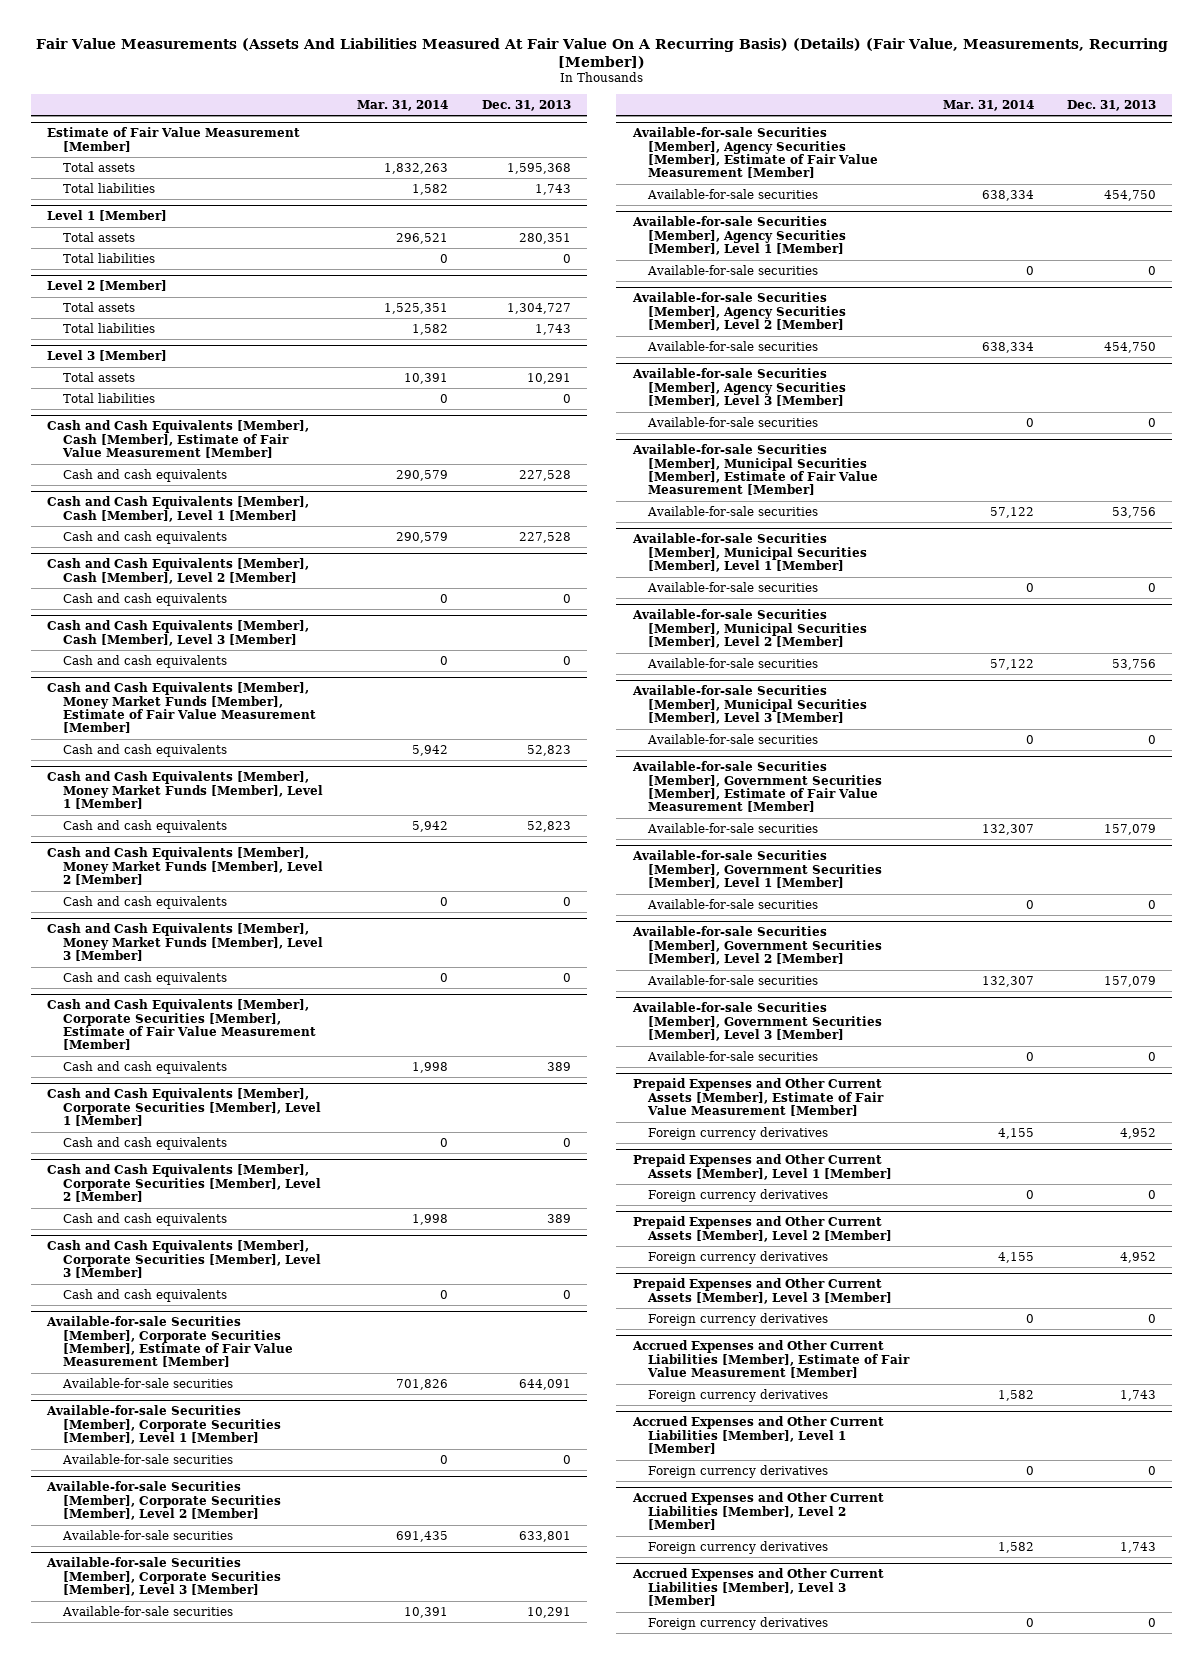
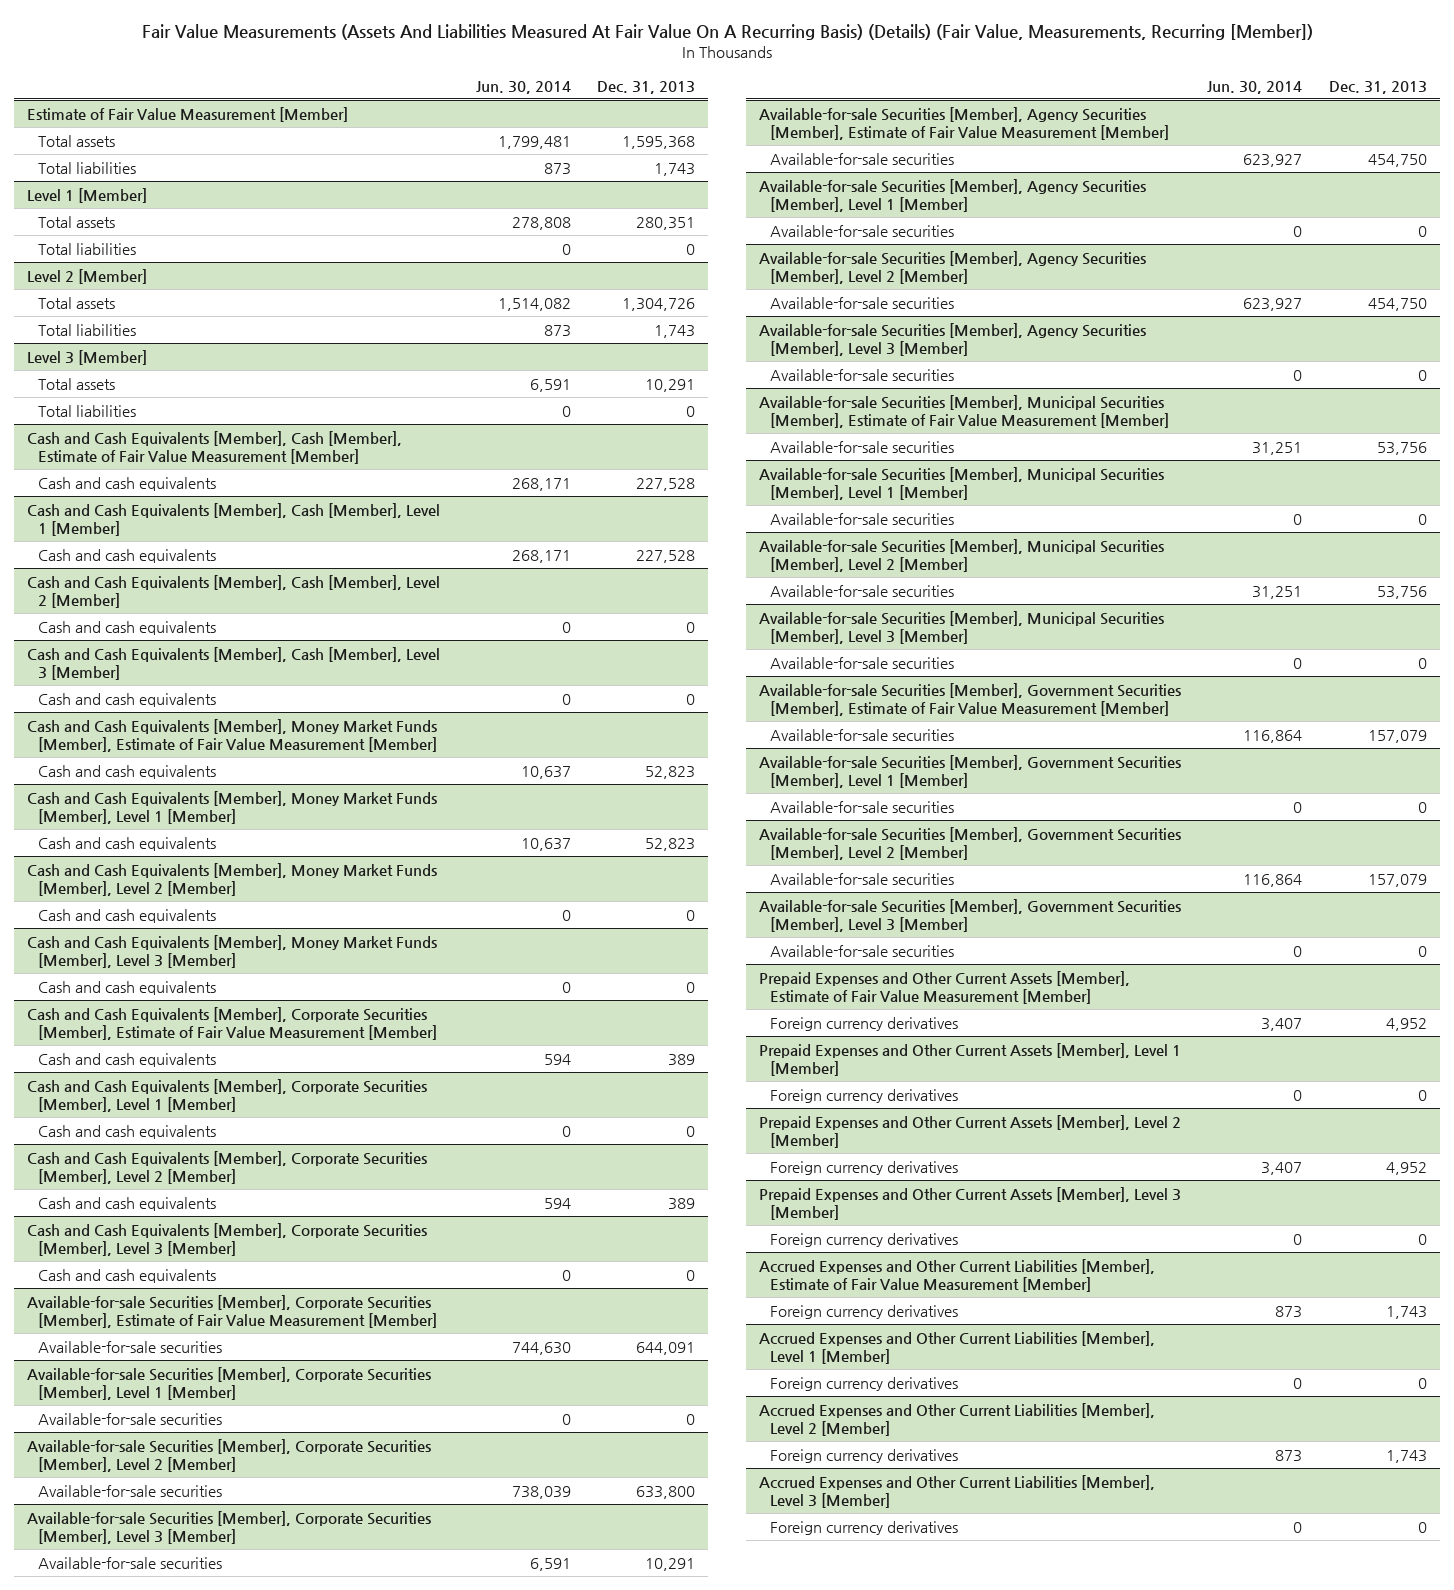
[357,99,449,111] Mar. 31, 2014 -> none
none -> [475,80,571,94] Jun. 30, 2014
[506,302,571,314] 1,304,727 -> [622,297,696,311] 1,304,726
[518,1530,571,1542] 633,801 -> [636,1485,696,1499] 633,800

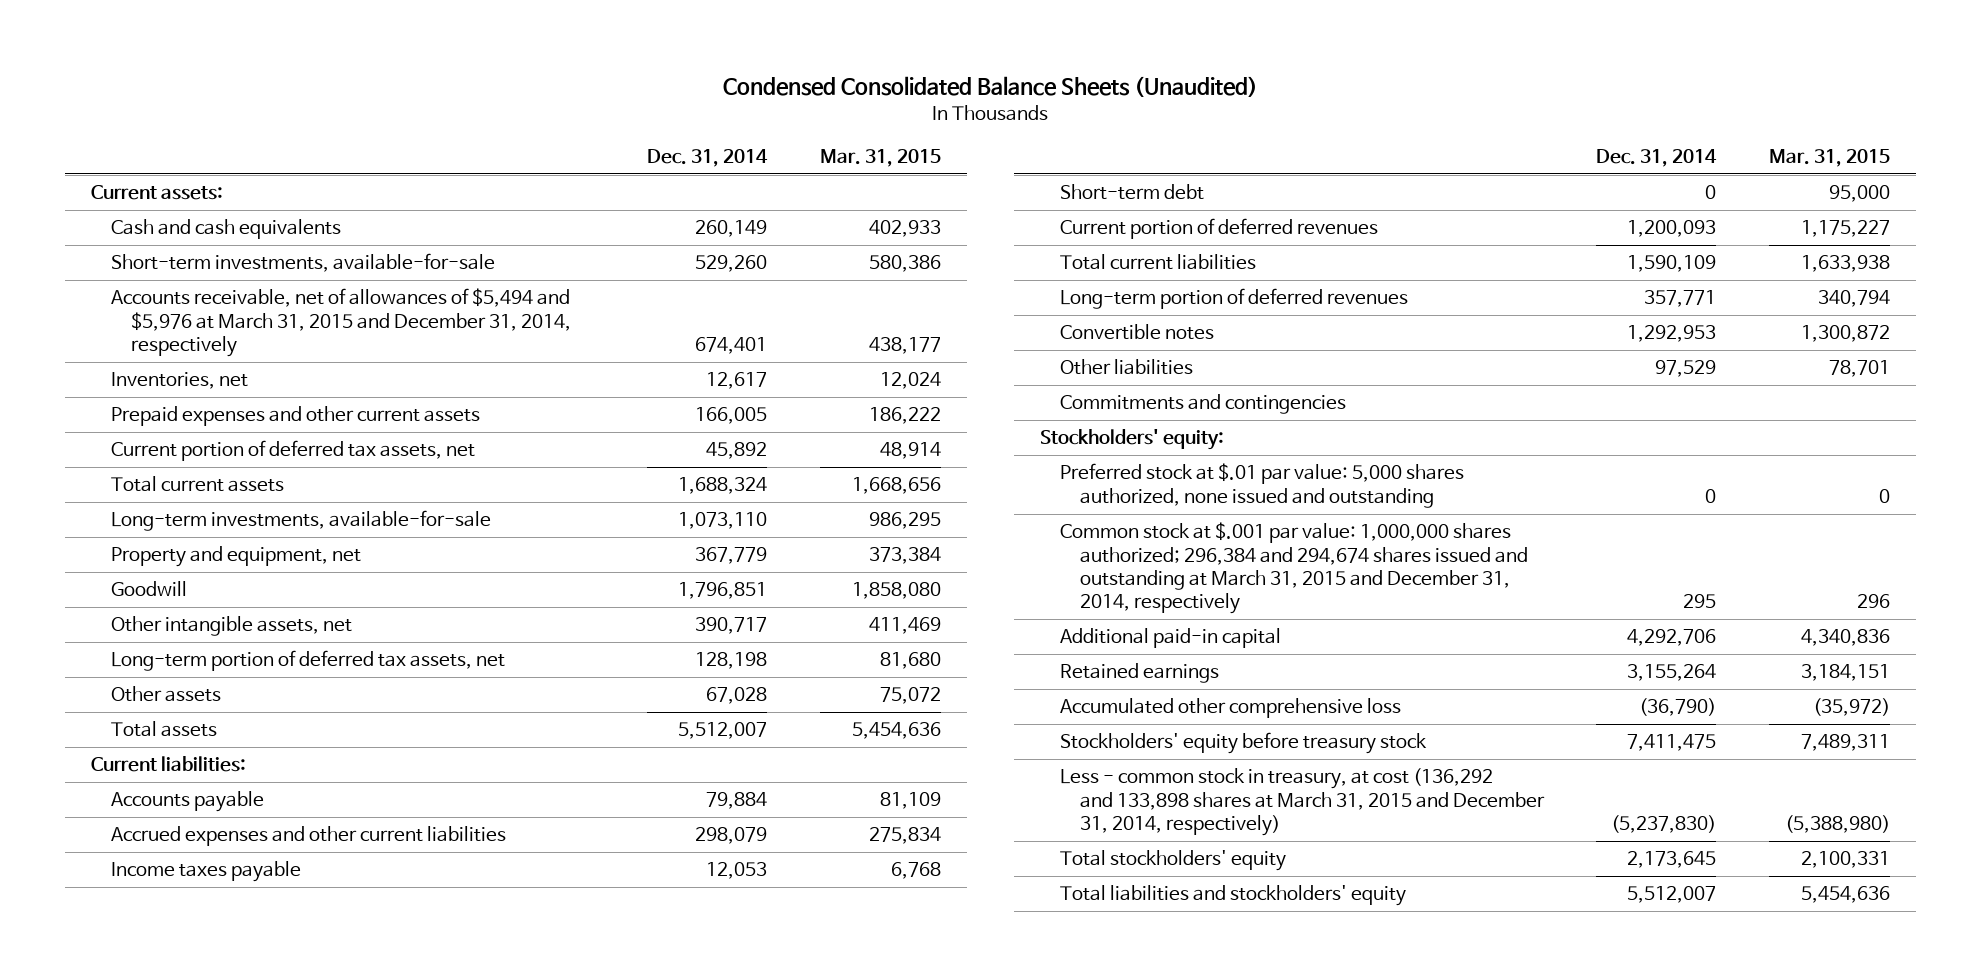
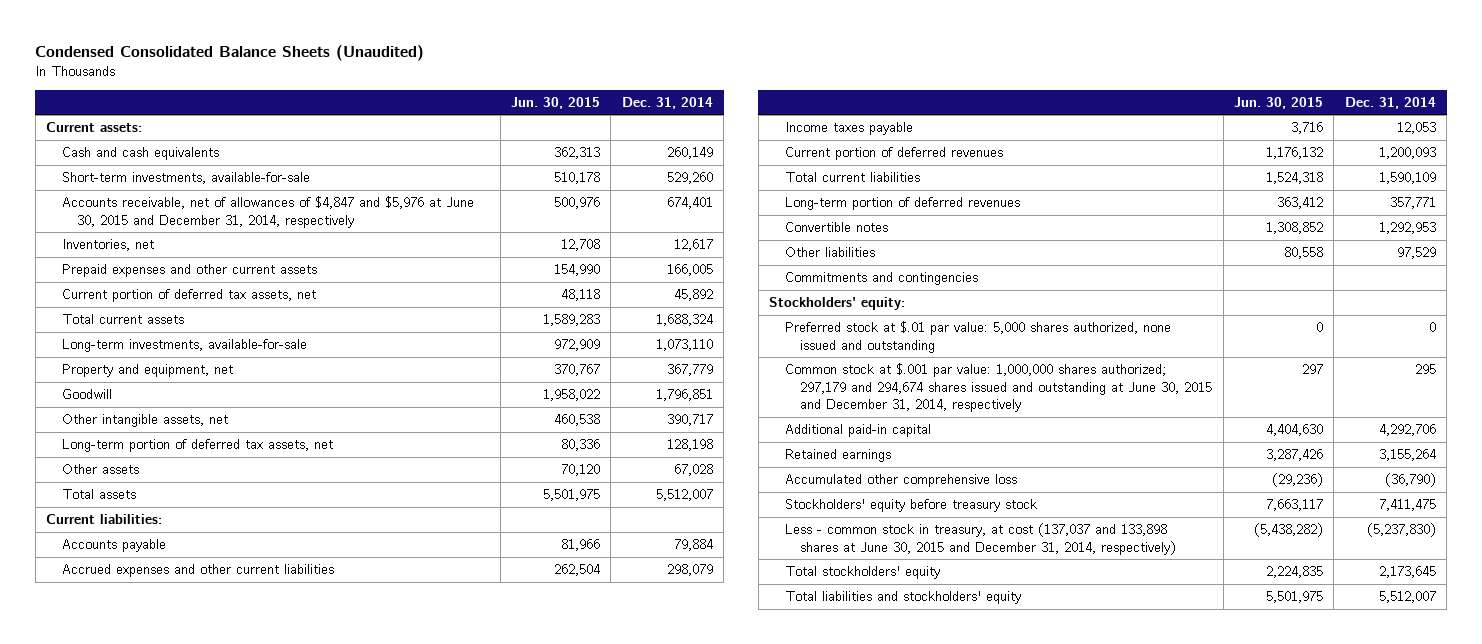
[819,149,941,168] Mar. 31, 2015 -> none
none -> [511,96,601,109] Jun. 30, 2015
[111,288,572,357] Accounts receivable, net of allowances of $5,494 and $5,976 at March 31, 2015 and December 31, 2014, respectively -> [61,196,474,228] Accounts receivable, net of allowances of $4,847 and $5,976 at June 30, 2015 and December 31, 2014, respectively
[1060,184,1205,201] Short-term debt -> none
[1060,522,1529,615] Common stock at $.001 par value: 1,000,000 shares authorized; 296,384 and 294,674 shares issued and outstanding at March 31, 2015 and December 31, 2014, respectively -> [784,363,1213,412] Common stock at $.001 par value: 1,000,000 shares authorized; 297,179 and 294,674 shares issued and outstanding at June 30, 2015 and December 31, 2014, respectively
[1060,768,1546,836] Less - common stock in treasury, at cost (136,292 and 133,898 shares at March 31, 2015 and December 31, 2014, respectively) -> [784,523,1177,555] Less - common stock in treasury, at cost (137,037 and 133,898 shares at June 30, 2015 and December 31, 2014, respectively)

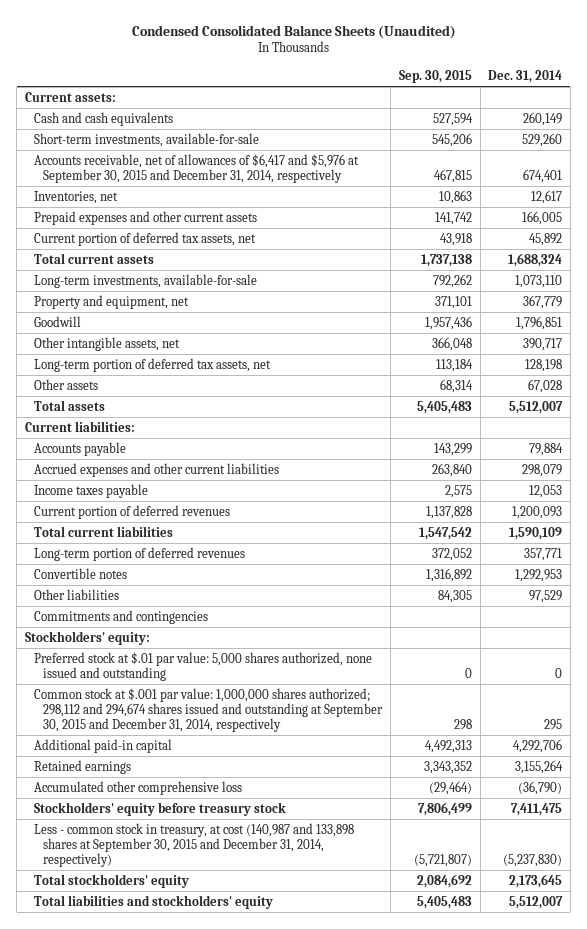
[511,96,601,109] Jun. 30, 2015 -> none
none -> [398,69,472,83] Sep. 30, 2015
[61,196,474,228] Accounts receivable, net of allowances of $4,847 and $5,976 at June 30, 2015 and December 31, 2014, respectively -> [34,153,360,183] Accounts receivable, net of allowances of $6,417 and $5,976 at September 30, 2015 and December 31, 2014, respectively
[784,363,1213,412] Common stock at $.001 par value: 1,000,000 shares authorized; 297,179 and 294,674 shares issued and outstanding at June 30, 2015 and December 31, 2014, respectively -> [34,687,384,732] Common stock at $.001 par value: 1,000,000 shares authorized; 298,112 and 294,674 shares issued and outstanding at September 30, 2015 and December 31, 2014, respectively
[784,523,1177,555] Less - common stock in treasury, at cost (137,037 and 133,898 shares at June 30, 2015 and December 31, 2014, respectively) -> [34,822,355,867] Less - common stock in treasury, at cost (140,987 and 133,898 shares at September 30, 2015 and December 31, 2014, respectively)

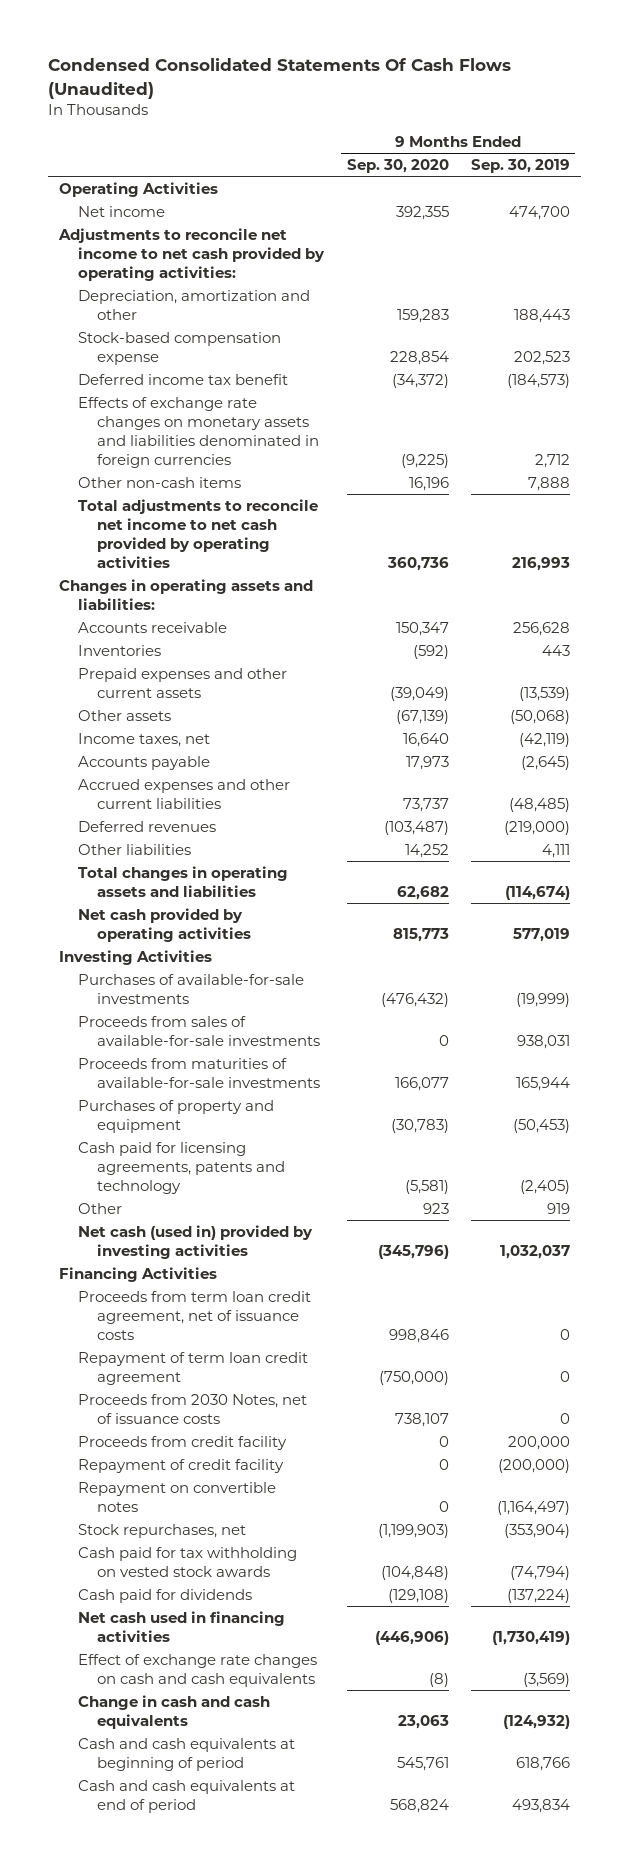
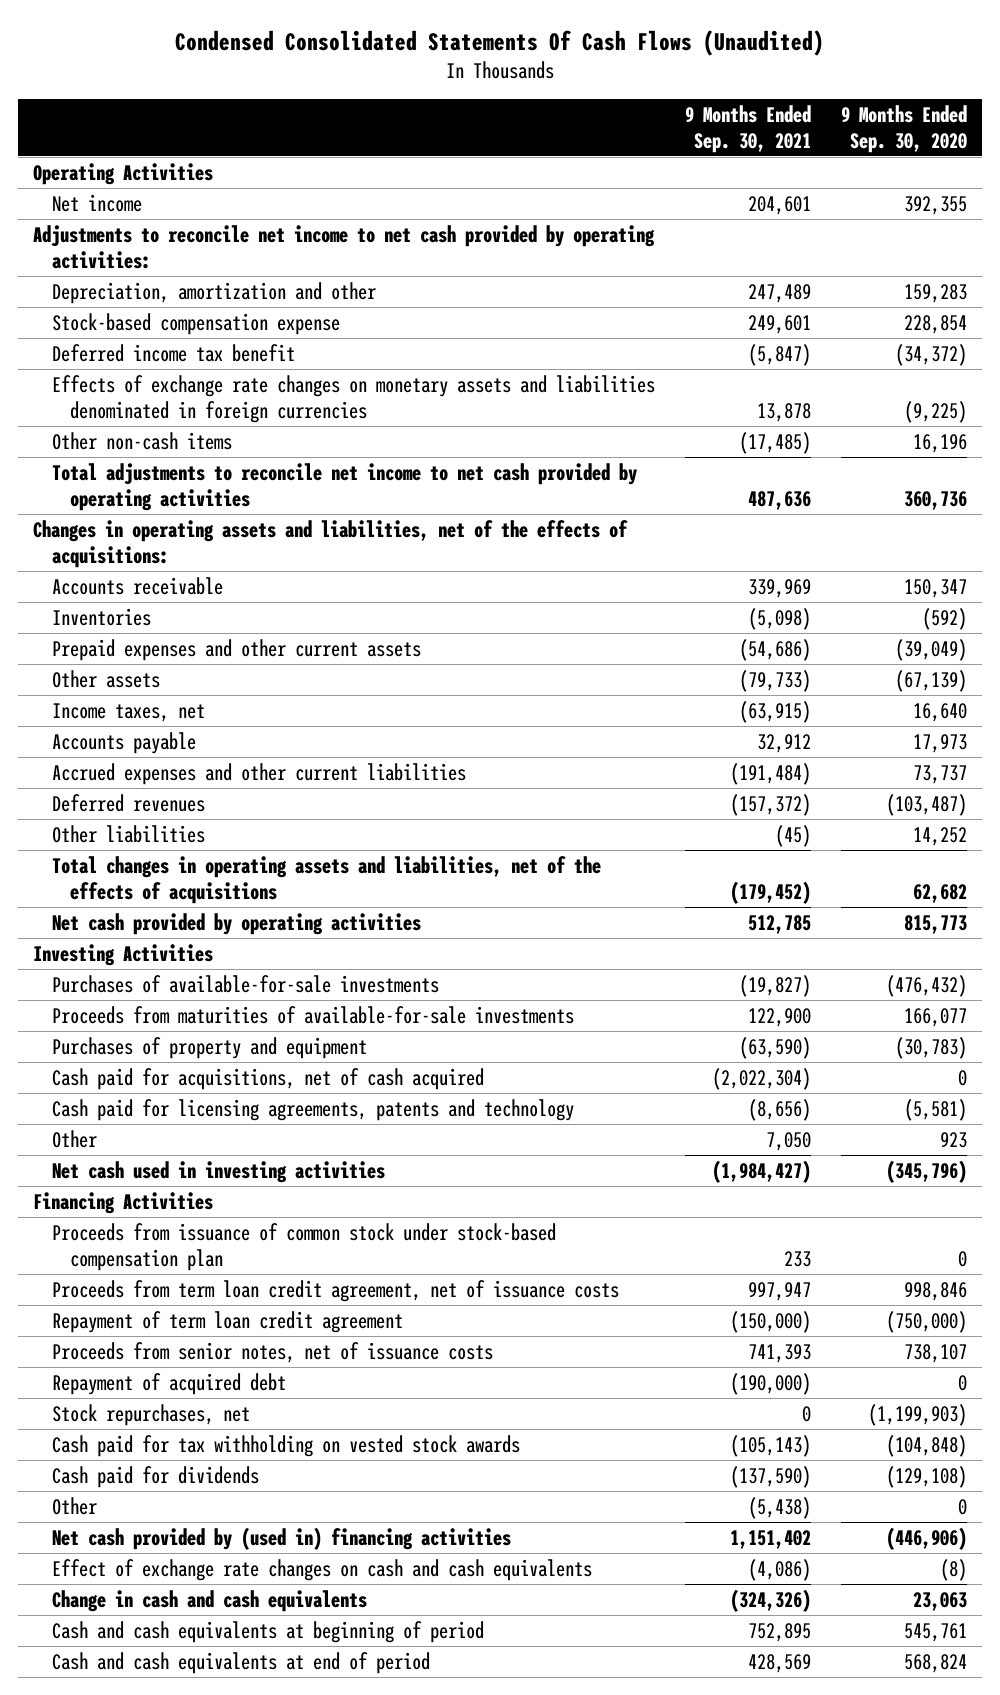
[470,158,570,173] Sep. 30, 2019 -> none
none -> [684,104,811,153] 9 Months Ended Sep. 30, 2021
[59,578,314,610] Changes in operating assets and liabilities: -> [33,519,629,568] Changes in operating assets and liabilities, net of the effects of acquisitions:
[78,865,289,897] Total changes in operating assets and liabilities -> [51,855,601,904] Total changes in operating assets and liabilities, net of the effects of acquisitions
[78,1015,321,1046] Proceeds from sales of available-for-sale investments -> none
none -> [51,1067,484,1090] Cash paid for acquisitions, net of cash acquired
[78,1224,314,1259] Net cash (used in) provided by investing activities -> [51,1160,385,1183] Net cash used in investing activities
none -> [51,1222,556,1271] Proceeds from issuance of common stock under stock-based compensation plan
[78,1435,288,1450] Proceeds from credit facility -> none
[78,1458,285,1473] Repayment of credit facility -> none
[78,1481,277,1512] Repayment on convertible notes -> none
[78,1393,308,1424] Proceeds from 2030 Notes, net of issuance costs -> [51,1341,493,1363] Proceeds from senior notes, net of issuance costs
none -> [51,1372,286,1395] Repayment of acquired debt
none -> [51,1496,97,1515] Other
[78,1610,286,1642] Net cash used in financing activities -> [51,1526,511,1550] Net cash provided by (used in) financing activities

